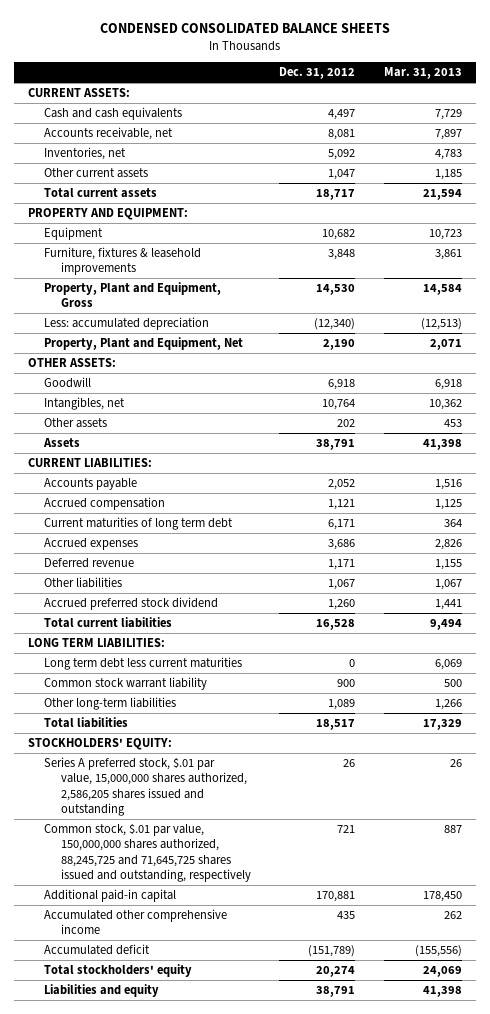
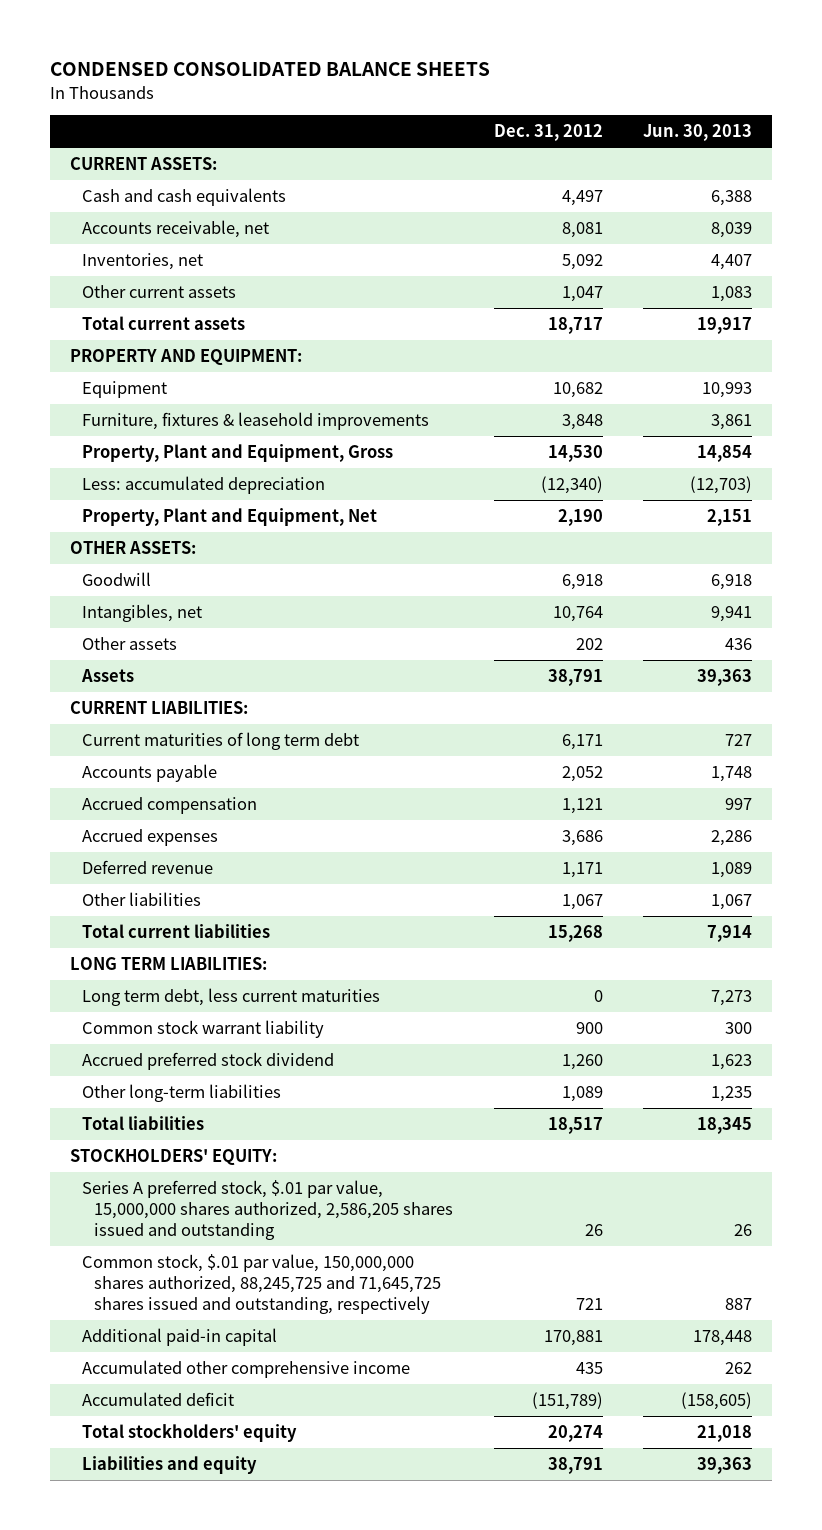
[383,67,462,80] Mar. 31, 2013 -> none
none -> [642,124,752,142] Jun. 30, 2013
[44,517,234,531] Current maturities of long term debt -> [82,732,360,751] Current maturities of long term debt
[316,619,356,631] 16,528 -> [547,925,603,943] 15,268
[44,657,243,671] Long term debt less current maturities -> [82,988,381,1007] Long term debt, less current maturities
[44,597,219,611] Accrued preferred stock dividend -> [82,1052,335,1071] Accrued preferred stock dividend

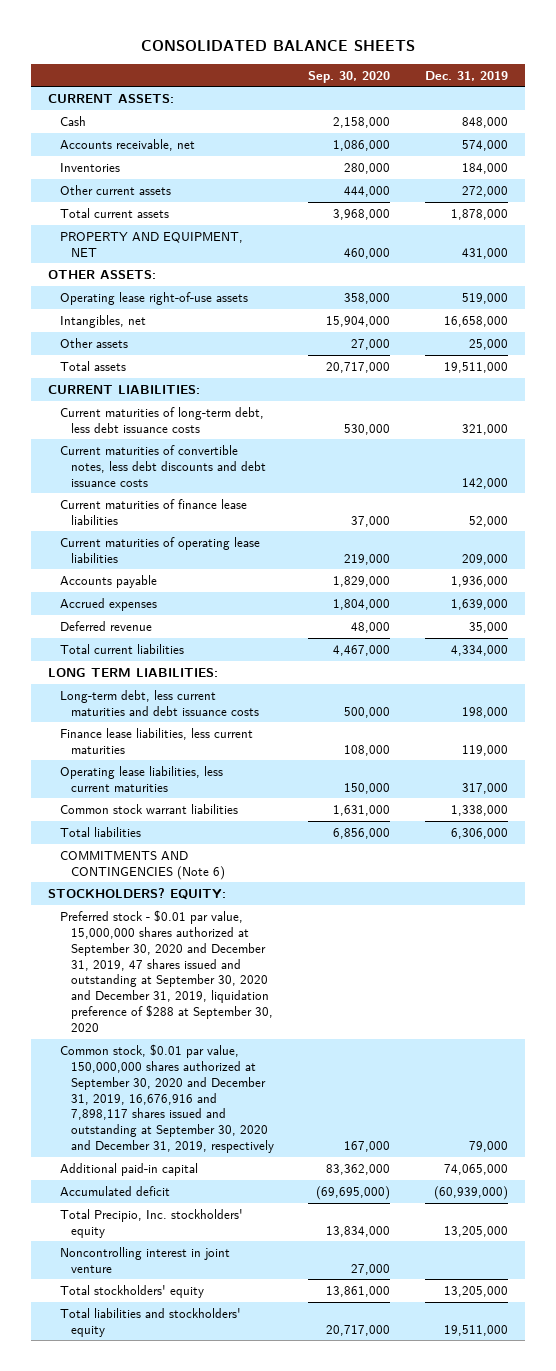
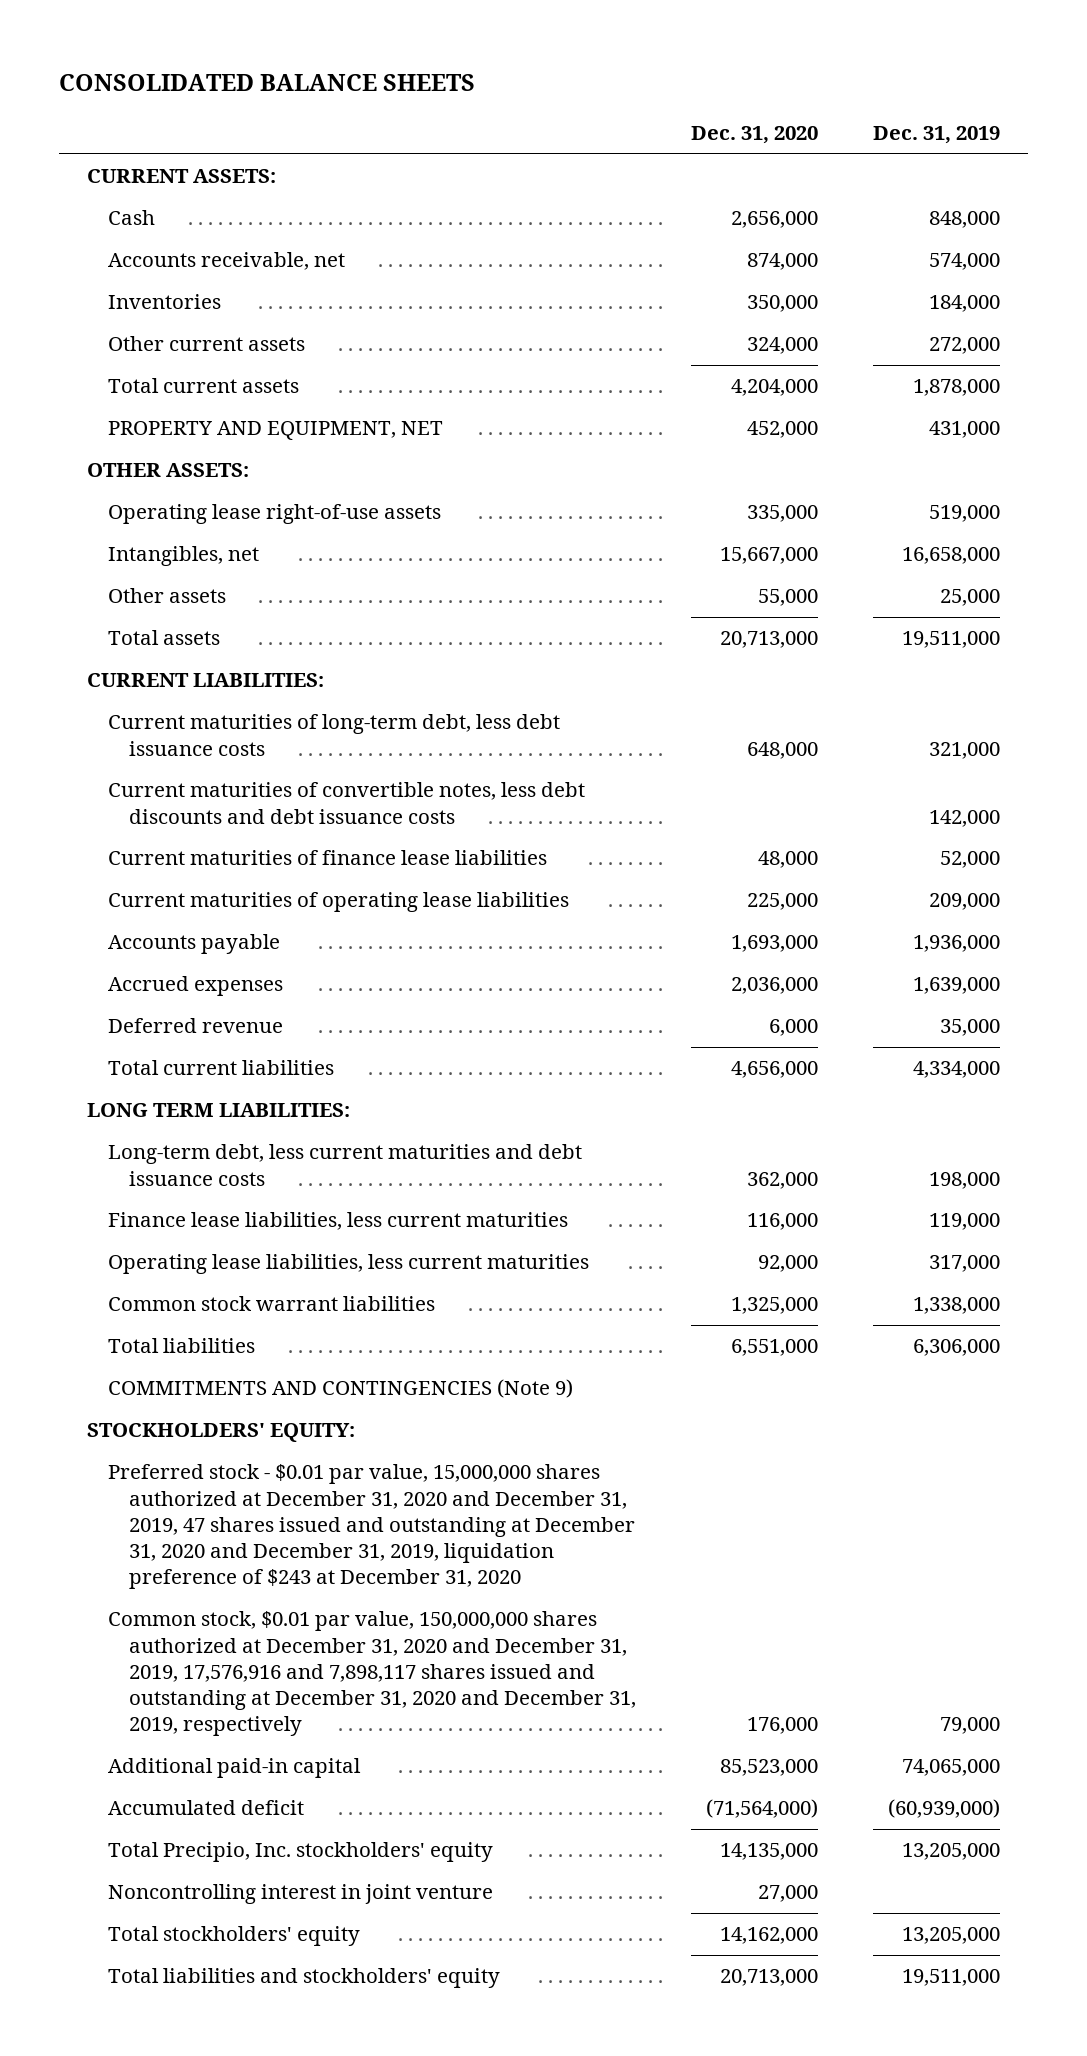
[308,70,391,83] Sep. 30, 2020 -> none
none -> [691,125,819,144] Dec. 31, 2020
[59,850,226,880] COMMITMENTS AND CONTINGENCIES (Note 6) -> [107,1379,573,1399] COMMITMENTS AND CONTINGENCIES (Note 9)
[48,887,227,900] STOCKHOLDERS? EQUITY: -> [86,1423,355,1443] STOCKHOLDERS' EQUITY:
[59,909,274,1033] Preferred stock - $0.01 par value, 15,000,000 shares authorized at September 30, 2020 and December 31, 2019, 47 shares issued and outstanding at September 30, 2020 and December 31, 2019, liquidation preference of $288 at September 30, 2020 -> [107,1464,635,1590] Preferred stock - $0.01 par value, 15,000,000 shares authorized at December 31, 2020 and December 31, 2019, 47 shares issued and outstanding at December 31, 2020 and December 31, 2019, liquidation preference of $243 at December 31, 2020
[59,1043,275,1154] Common stock, $0.01 par value, 150,000,000 shares authorized at September 30, 2020 and December 31, 2019, 16,676,916 and 7,898,117 shares issued and outstanding at September 30, 2020 and December 31, 2019, respectively -> [107,1611,636,1737] Common stock, $0.01 par value, 150,000,000 shares authorized at December 31, 2020 and December 31, 2019, 17,576,916 and 7,898,117 shares issued and outstanding at December 31, 2020 and December 31, 2019, respectively

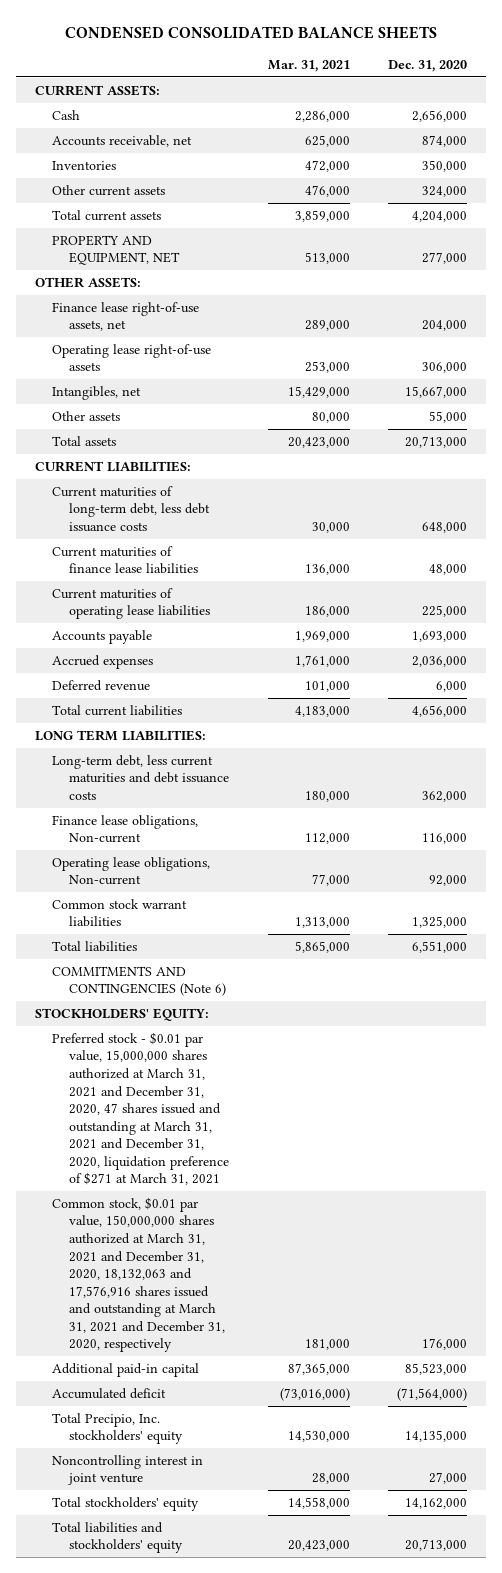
[59,73,476,91] CONSOLIDATED BALANCE SHEETS -> [65,25,438,39] CONDENSED CONSOLIDATED BALANCE SHEETS
[873,125,1001,144] Dec. 31, 2019 -> none
none -> [267,59,350,72] Mar. 31, 2021
[747,421,819,439] 452,000 -> [421,252,467,265] 277,000
none -> [52,301,200,332] Finance lease right-of-use assets, net
[747,505,819,523] 335,000 -> [421,362,467,374] 306,000
[107,782,585,824] Current maturities of convertible notes, less debt discounts and debt issuance costs -> none
[107,1212,568,1231] Finance lease liabilities, less current maturities -> [52,814,199,844] Finance lease obligations, Non-current
[107,1254,589,1275] Operating lease liabilities, less current maturities -> [52,856,211,886] Operating lease obligations, Non-current
[107,1379,573,1399] COMMITMENTS AND CONTINGENCIES (Note 9) -> [52,965,227,997] COMMITMENTS AND CONTINGENCIES (Note 6)
[107,1464,635,1590] Preferred stock - $0.01 par value, 15,000,000 shares authorized at December 31, 2020 and December 31, 2019, 47 shares issued and outstanding at December 31, 2020 and December 31, 2019, liquidation preference of $243 at December 31, 2020 -> [52,1031,230,1186] Preferred stock - $0.01 par value, 15,000,000 shares authorized at March 31, 2021 and December 31, 2020, 47 shares issued and outstanding at March 31, 2021 and December 31, 2020, liquidation preference of $271 at March 31, 2021
[107,1611,636,1737] Common stock, $0.01 par value, 150,000,000 shares authorized at December 31, 2020 and December 31, 2019, 17,576,916 and 7,898,117 shares issued and outstanding at December 31, 2020 and December 31, 2019, respectively -> [52,1196,226,1353] Common stock, $0.01 par value, 150,000,000 shares authorized at March 31, 2021 and December 31, 2020, 18,132,063 and 17,576,916 shares issued and outstanding at March 31, 2021 and December 31, 2020, respectively

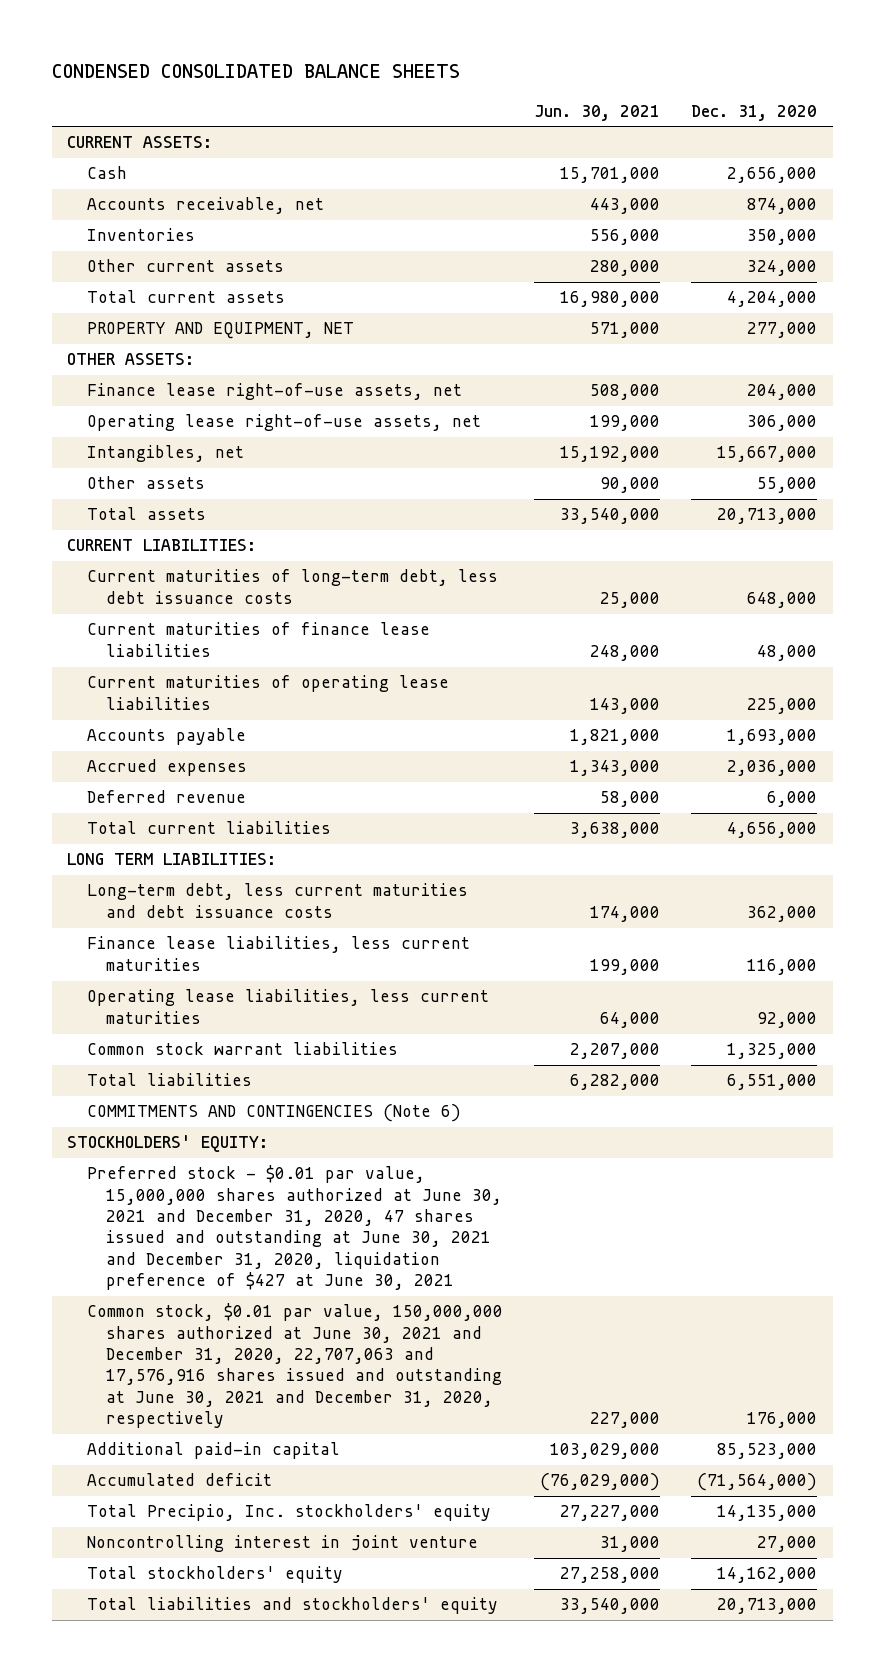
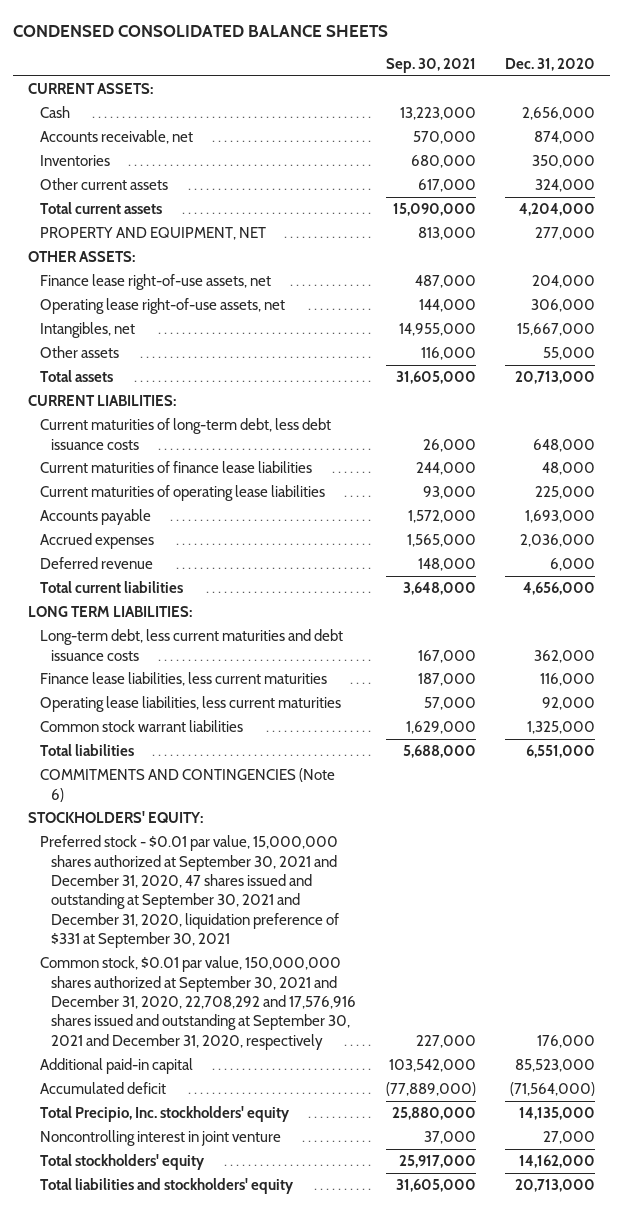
[534,104,661,121] Jun. 30, 2021 -> none
none -> [385,58,476,74] Sep. 30, 2021
[86,1165,503,1290] Preferred stock - $0.01 par value, 15,000,000 shares authorized at June 30, 2021 and December 31, 2020, 47 shares issued and outstanding at June 30, 2021 and December 31, 2020, liquidation preference of $427 at June 30, 2021 -> [39,835,340,949] Preferred stock - $0.01 par value, 15,000,000 shares authorized at September 30, 2021 and December 31, 2020, 47 shares issued and outstanding at September 30, 2021 and December 31, 2020, liquidation preference of $331 at September 30, 2021
[86,1303,503,1428] Common stock, $0.01 par value, 150,000,000 shares authorized at June 30, 2021 and December 31, 2020, 22,707,063 and 17,576,916 shares issued and outstanding at June 30, 2021 and December 31, 2020, respectively -> [39,956,357,1050] Common stock, $0.01 par value, 150,000,000 shares authorized at September 30, 2021 and December 31, 2020, 22,708,292 and 17,576,916 shares issued and outstanding at September 30, 2021 and December 31, 2020, respectively

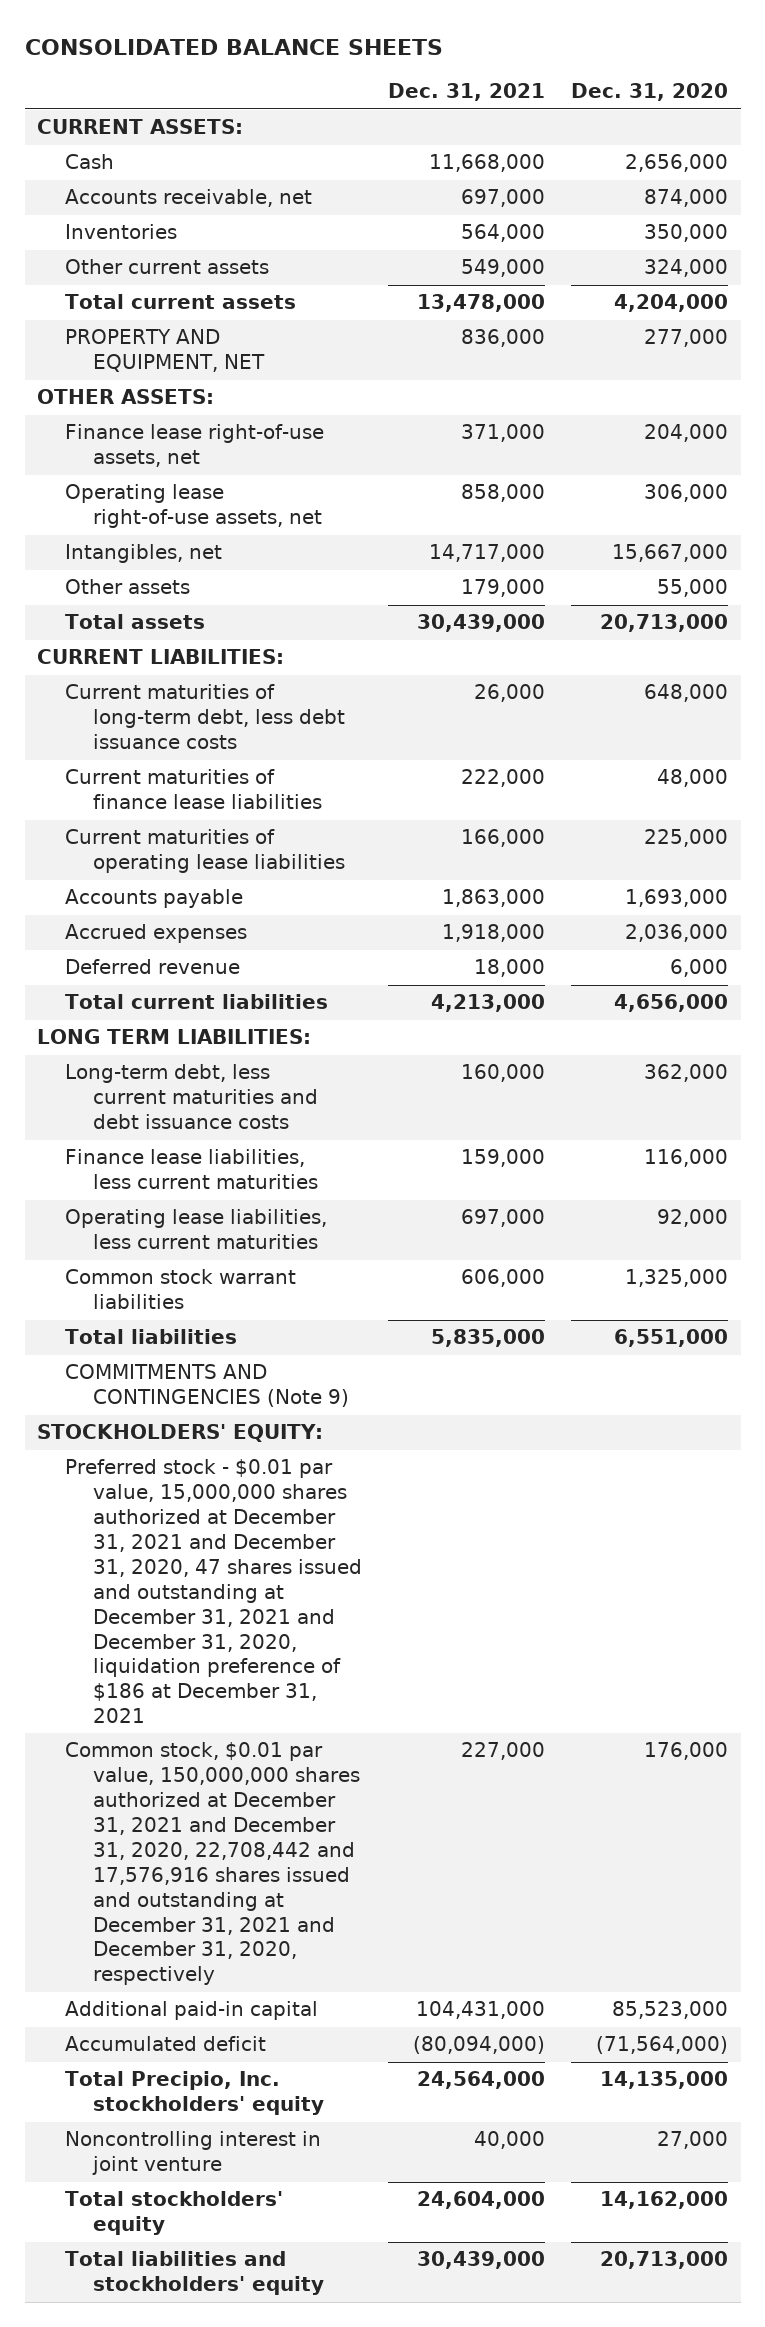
[13,24,389,37] CONDENSED CONSOLIDATED BALANCE SHEETS -> [24,38,443,55] CONSOLIDATED BALANCE SHEETS
[385,58,476,74] Sep. 30, 2021 -> none
none -> [388,83,546,102] Dec. 31, 2021
[39,768,335,802] COMMITMENTS AND CONTINGENCIES (Note 6) -> [65,1364,350,1408] COMMITMENTS AND CONTINGENCIES (Note 9)
[39,835,340,949] Preferred stock - $0.01 par value, 15,000,000 shares authorized at September 30, 2021 and December 31, 2020, 47 shares issued and outstanding at September 30, 2021 and December 31, 2020, liquidation preference of $331 at September 30, 2021 -> [65,1459,363,1724] Preferred stock - $0.01 par value, 15,000,000 shares authorized at December 31, 2021 and December 31, 2020, 47 shares issued and outstanding at December 31, 2021 and December 31, 2020, liquidation preference of $186 at December 31, 2021
[39,956,357,1050] Common stock, $0.01 par value, 150,000,000 shares authorized at September 30, 2021 and December 31, 2020, 22,708,292 and 17,576,916 shares issued and outstanding at September 30, 2021 and December 31, 2020, respectively -> [65,1742,361,1986] Common stock, $0.01 par value, 150,000,000 shares authorized at December 31, 2021 and December 31, 2020, 22,708,442 and 17,576,916 shares issued and outstanding at December 31, 2021 and December 31, 2020, respectively

